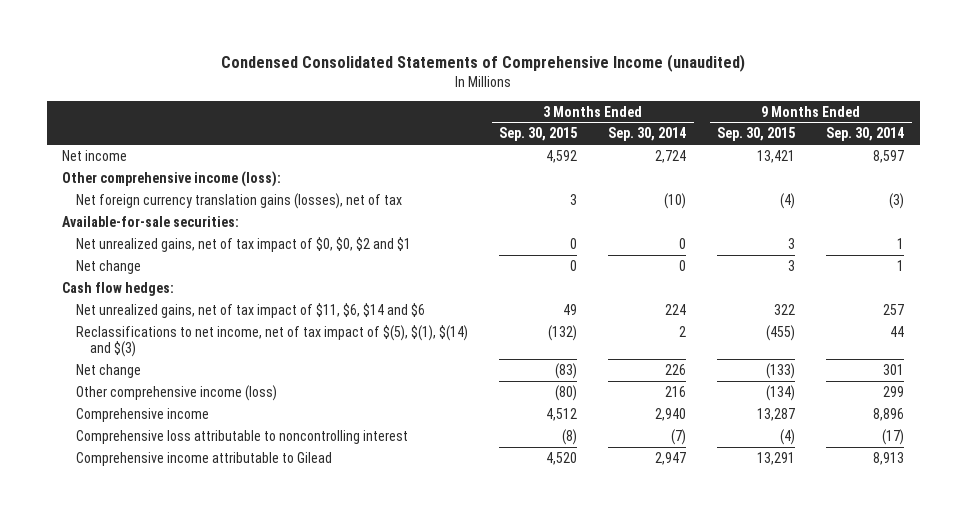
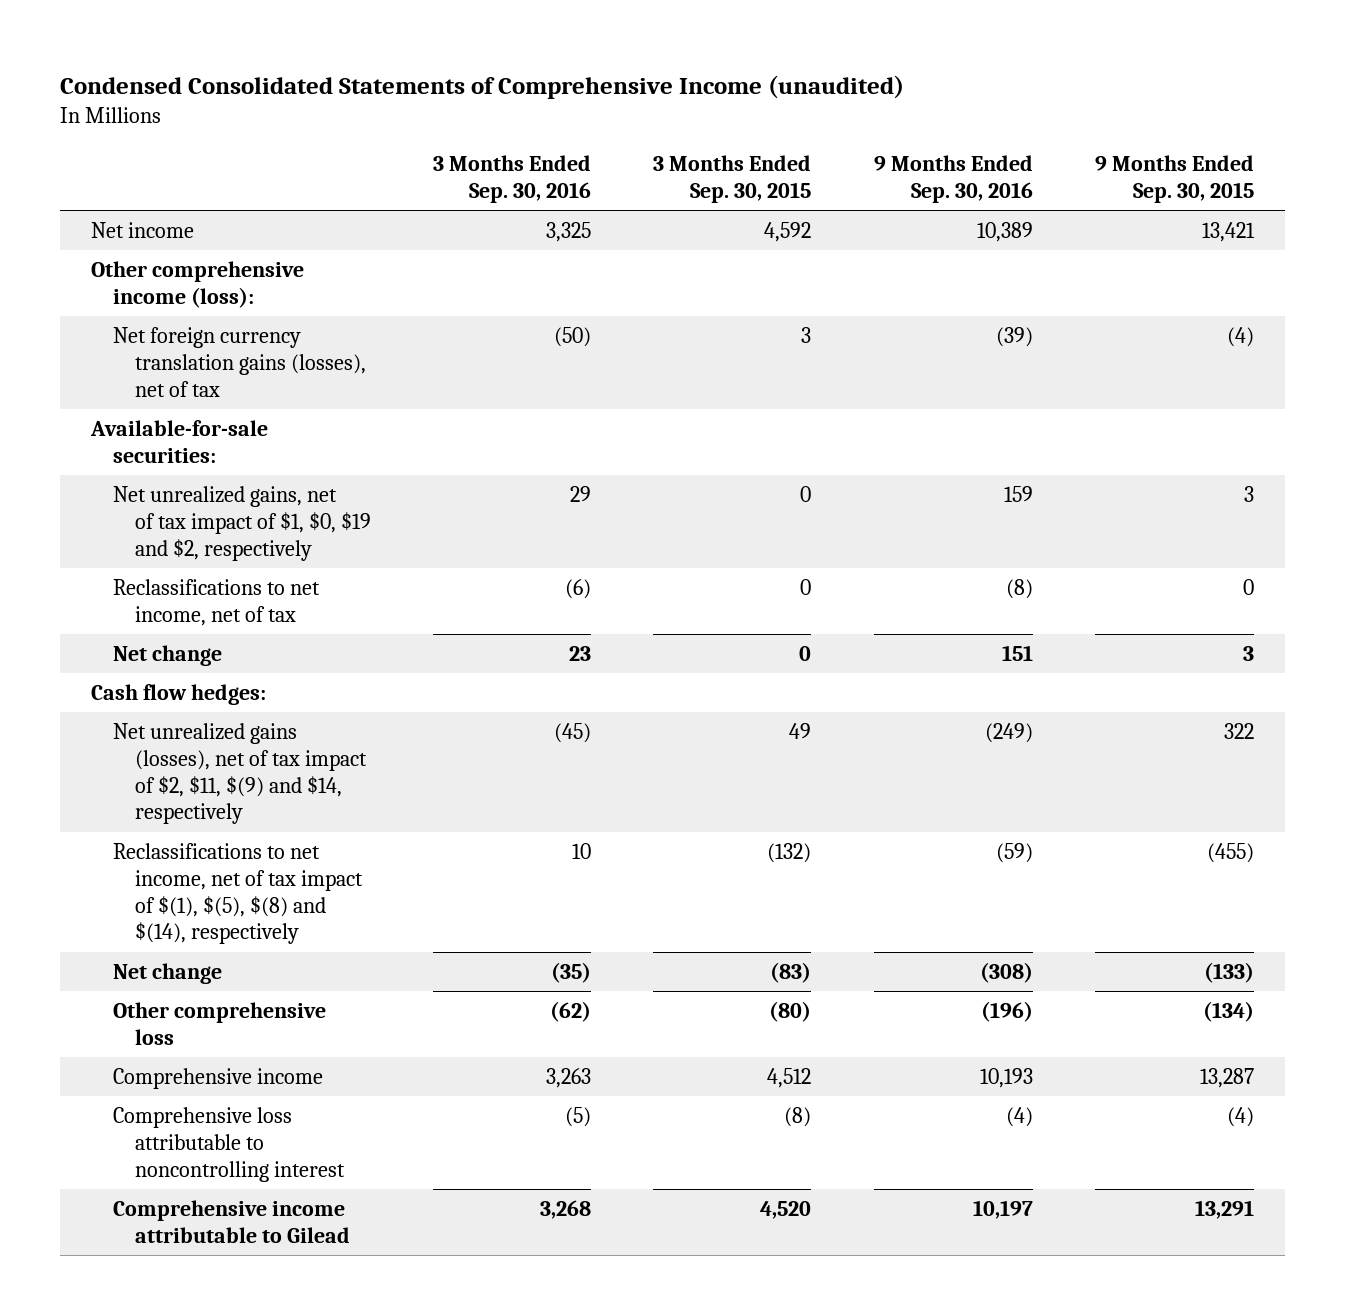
[608,127,687,142] Sep. 30, 2014 -> none
[826,127,905,142] Sep. 30, 2014 -> none
none -> [433,155,592,203] 3 Months Ended Sep. 30, 2016
none -> [873,155,1033,203] 9 Months Ended Sep. 30, 2016
[76,236,412,252] Net unrealized gains, net of tax impact of $0, $0, $2 and $1 -> [113,486,371,561] Net unrealized gains, net of tax impact of $1, $0, $19 and $2, respectively
none -> [113,579,321,626] Reclassifications to net income, net of tax
[76,302,426,318] Net unrealized gains, net of tax impact of $11, $6, $14 and $6 -> [113,723,367,825] Net unrealized gains (losses), net of tax impact of $2, $11, $(9) and $14, respectively
[76,324,469,357] Reclassifications to net income, net of tax impact of $(5), $(1), $(14) and $(3) -> [113,843,363,945] Reclassifications to net income, net of tax impact of $(1), $(5), $(8) and $(14), respectively
[76,384,278,401] Other comprehensive income (loss) -> [113,1002,327,1045] Other comprehensive loss

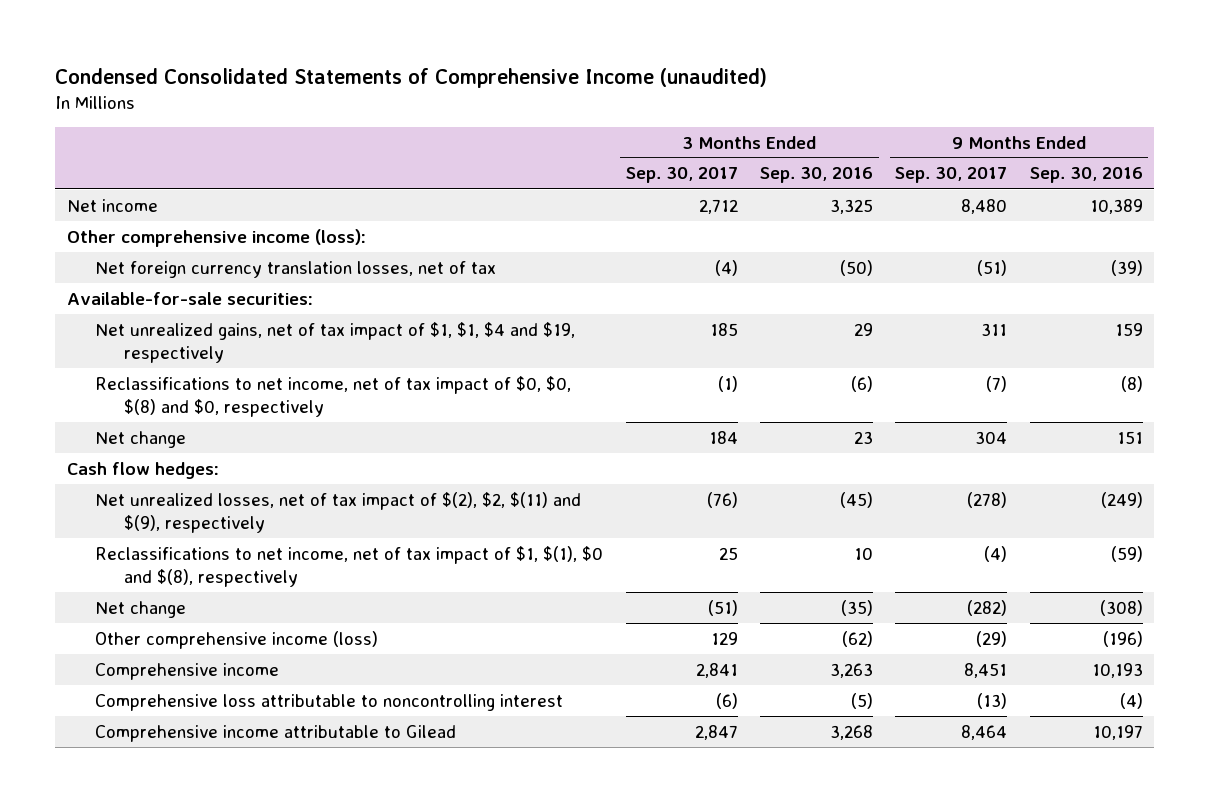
[653,155,812,203] 3 Months Ended Sep. 30, 2015 -> none
[1094,155,1254,203] 9 Months Ended Sep. 30, 2015 -> none
none -> [625,167,738,184] Sep. 30, 2017
none -> [895,167,1008,184] Sep. 30, 2017
[113,327,366,397] Net foreign currency translation gains (losses), net of tax -> [95,260,497,278] Net foreign currency translation losses, net of tax
[113,486,371,561] Net unrealized gains, net of tax impact of $1, $0, $19 and $2, respectively -> [95,321,576,363] Net unrealized gains, net of tax impact of $1, $1, $4 and $19, respectively
[113,579,321,626] Reclassifications to net income, net of tax -> [95,375,572,417] Reclassifications to net income, net of tax impact of $0, $0, $(8) and $0, respectively
[113,723,367,825] Net unrealized gains (losses), net of tax impact of $2, $11, $(9) and $14, respectively -> [95,491,582,533] Net unrealized losses, net of tax impact of $(2), $2, $(11) and $(9), respectively
[113,843,363,945] Reclassifications to net income, net of tax impact of $(1), $(5), $(8) and $(14), respectively -> [95,545,604,587] Reclassifications to net income, net of tax impact of $1, $(1), $0 and $(8), respectively
[113,1002,327,1045] Other comprehensive loss -> [95,630,379,649] Other comprehensive income (loss)

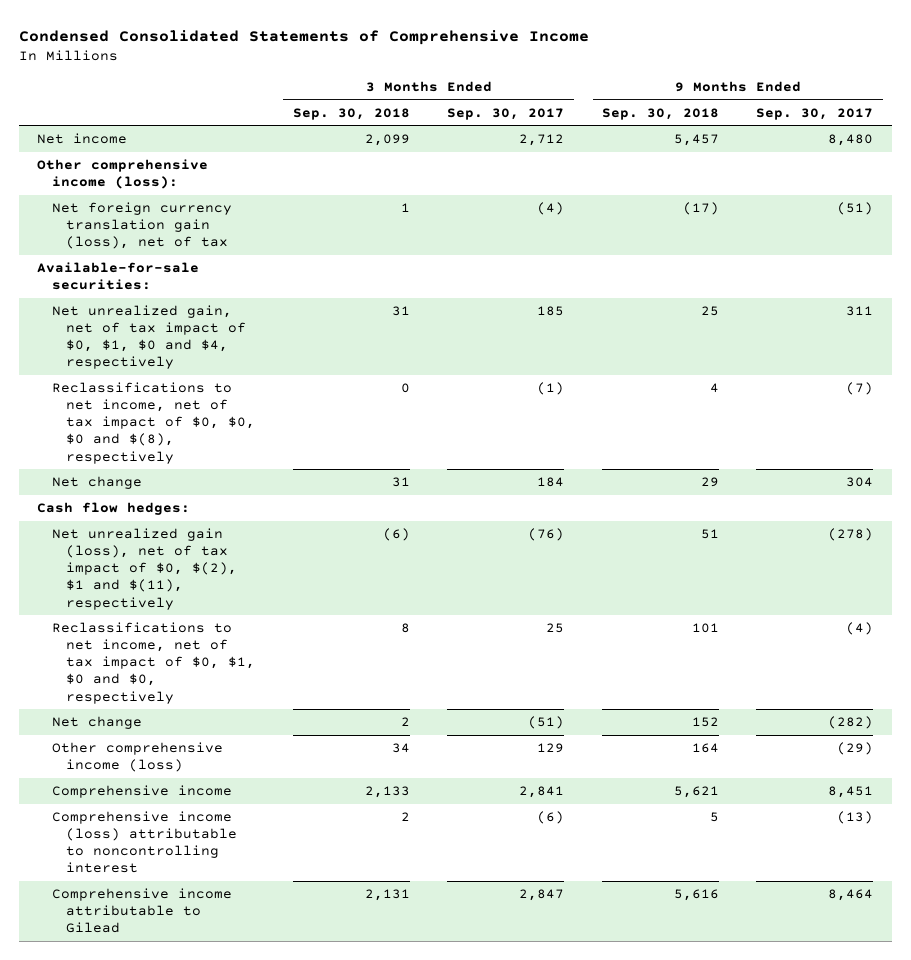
[55,67,768,88] Condensed Consolidated Statements of Comprehensive Income (unaudited) -> [18,29,589,45] Condensed Consolidated Statements of Comprehensive Income
[759,167,873,184] Sep. 30, 2016 -> none
[1029,167,1143,184] Sep. 30, 2016 -> none
none -> [292,107,410,120] Sep. 30, 2018
none -> [601,107,719,120] Sep. 30, 2018
[95,260,497,278] Net foreign currency translation losses, net of tax -> [51,201,232,250] Net foreign currency translation gain (loss), net of tax
[95,321,576,363] Net unrealized gains, net of tax impact of $1, $1, $4 and $19, respectively -> [51,304,247,370] Net unrealized gain, net of tax impact of $0, $1, $0 and $4, respectively
[95,375,572,417] Reclassifications to net income, net of tax impact of $0, $0, $(8) and $0, respectively -> [51,381,256,464] Reclassifications to net income, net of tax impact of $0, $0, $0 and $(8), respectively
[95,491,582,533] Net unrealized losses, net of tax impact of $(2), $2, $(11) and $(9), respectively -> [51,527,238,610] Net unrealized gain (loss), net of tax impact of $0, $(2), $1 and $(11), respectively
[95,545,604,587] Reclassifications to net income, net of tax impact of $1, $(1), $0 and $(8), respectively -> [51,621,256,704] Reclassifications to net income, net of tax impact of $0, $1, $0 and $0, respectively
[95,693,564,711] Comprehensive loss attributable to noncontrolling interest -> [51,810,238,874] Comprehensive income (loss) attributable to noncontrolling interest

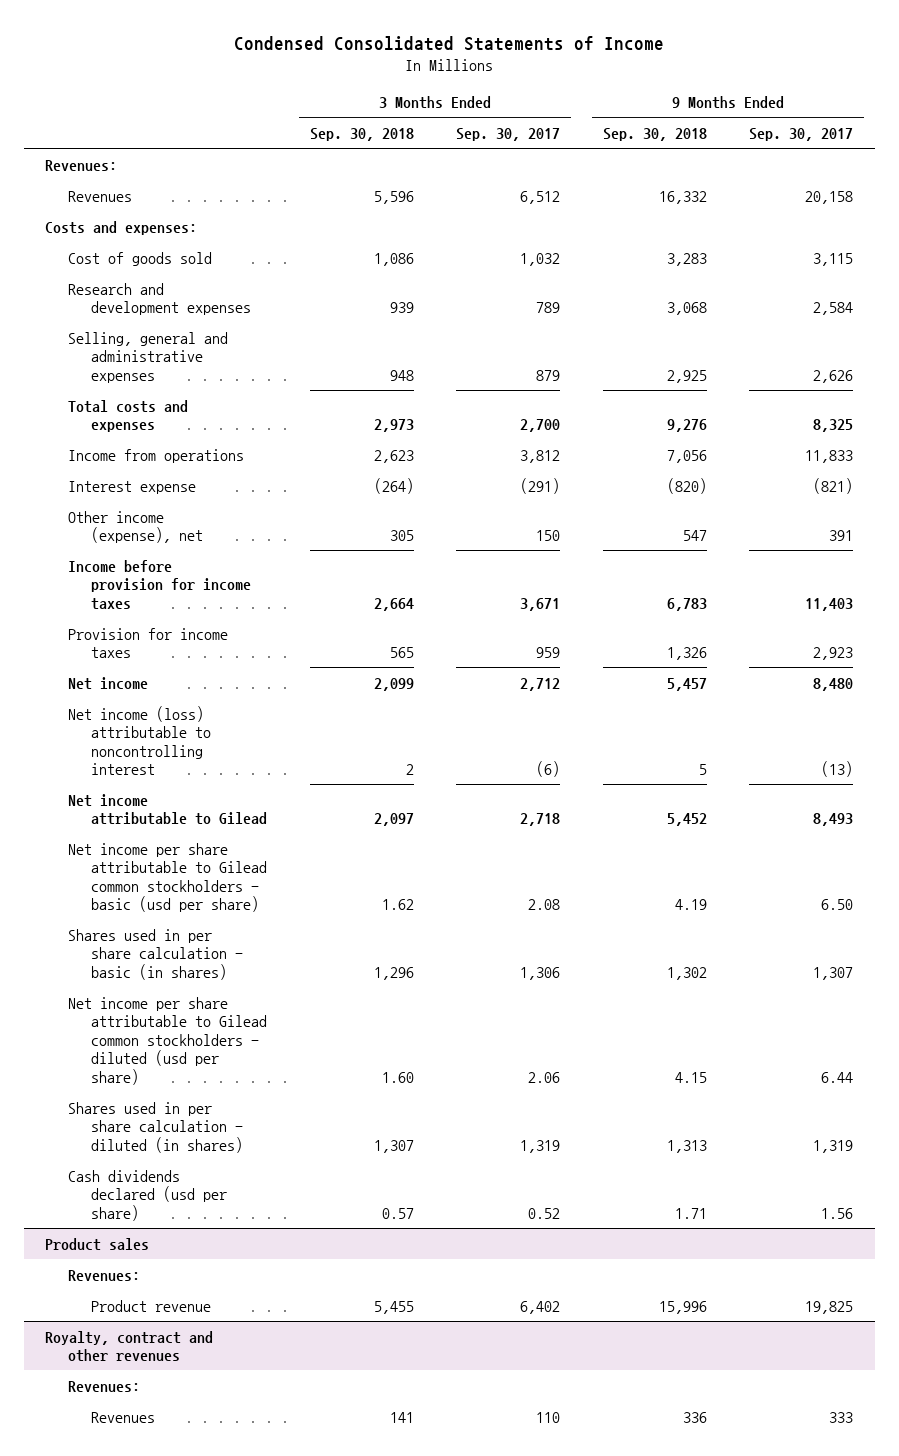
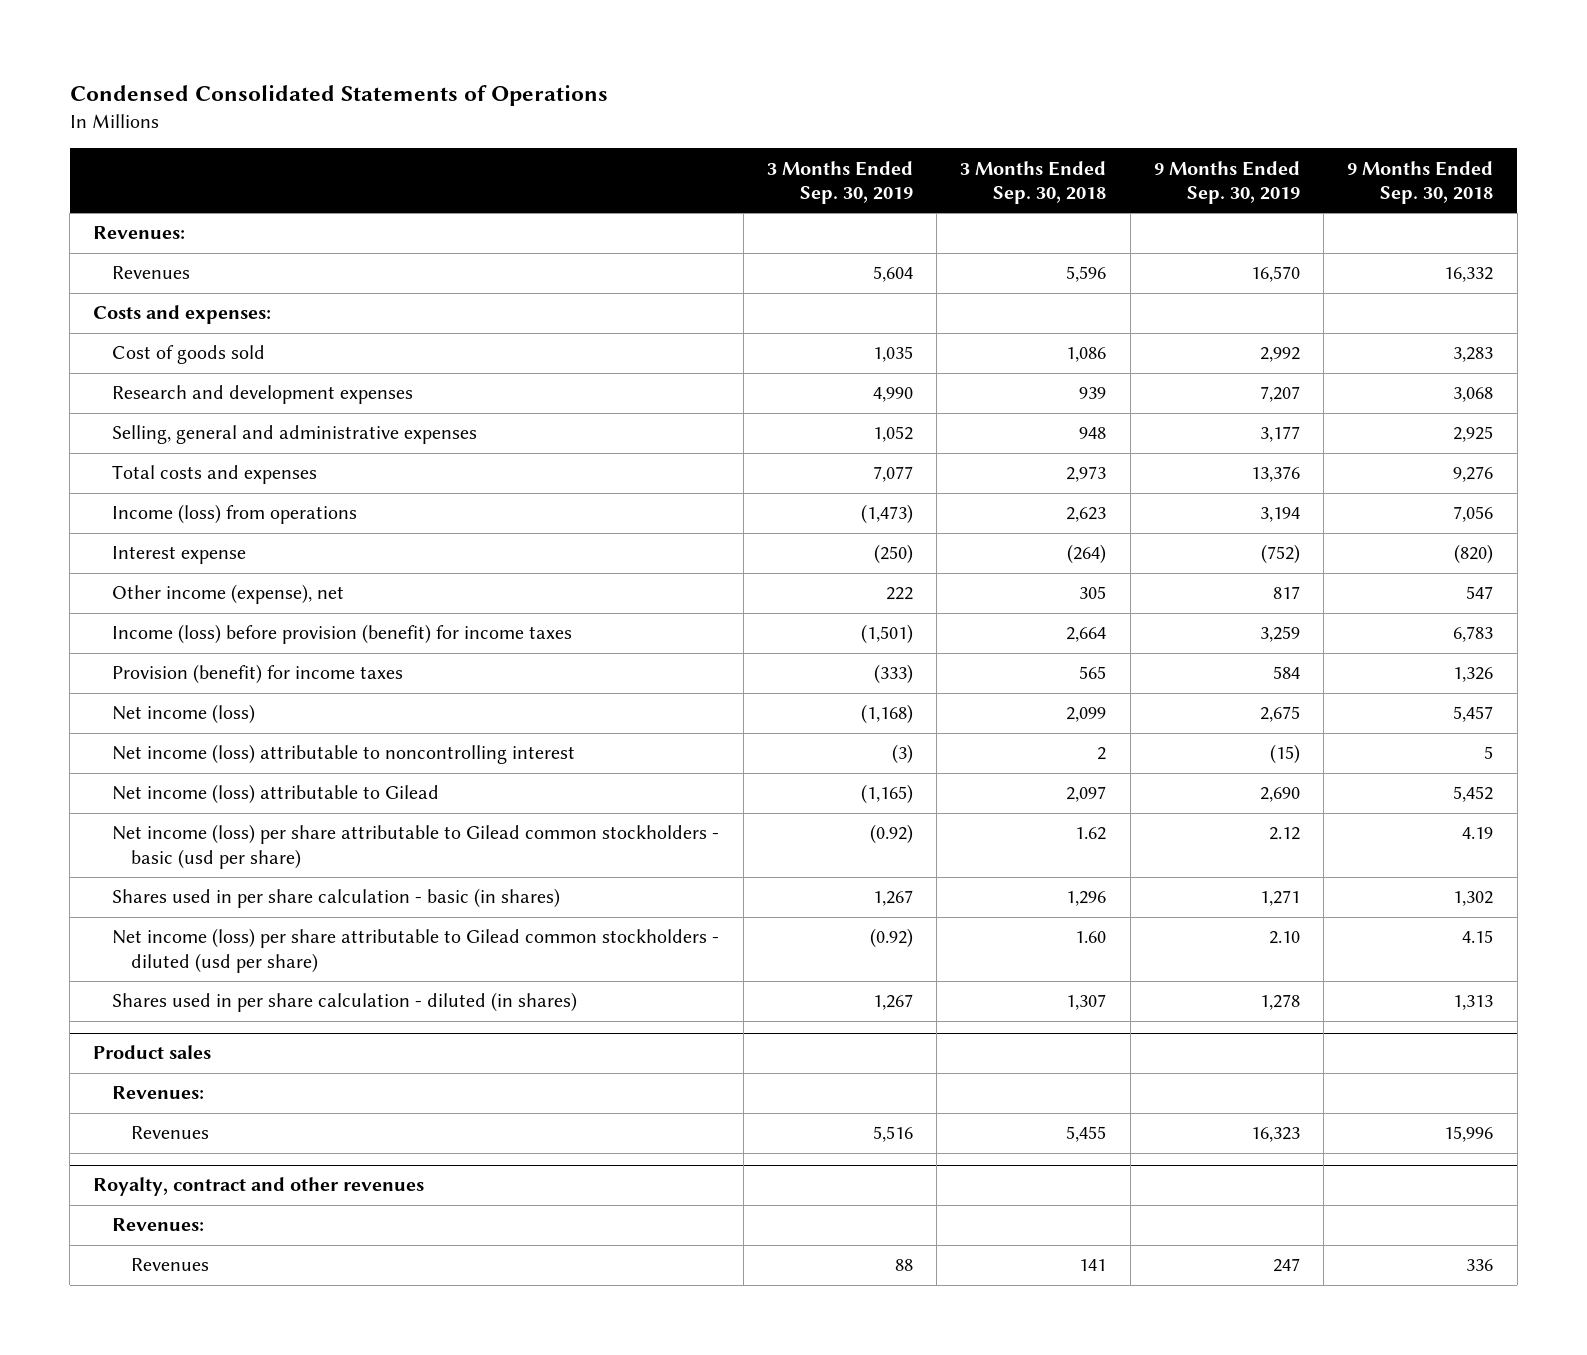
[234,35,665,51] Condensed Consolidated Statements of Income -> [69,85,608,107] Condensed Consolidated Statements of Operations
[456,127,561,141] Sep. 30, 2017 -> none
[749,127,854,141] Sep. 30, 2017 -> none
none -> [766,160,913,204] 3 Months Ended Sep. 30, 2019
none -> [1153,160,1300,204] 9 Months Ended Sep. 30, 2019
[68,448,245,463] Income from operations -> [112,504,358,525] Income (loss) from operations
[68,559,252,610] Income before provision for income taxes -> [112,624,573,645] Income (loss) before provision (benefit) for income taxes
[68,627,229,659] Provision for income taxes -> [112,664,404,685] Provision (benefit) for income taxes
[68,676,149,690] Net income -> [112,704,256,725] Net income (loss)
[68,793,268,826] Net income attributable to Gilead -> [112,784,440,805] Net income (loss) attributable to Gilead
[68,842,268,913] Net income per share attributable to Gilead common stockholders - basic (usd per share) -> [112,824,720,869] Net income (loss) per share attributable to Gilead common stockholders - basic (usd per share)
[68,996,268,1085] Net income per share attributable to Gilead common stockholders - diluted (usd per share) -> [112,928,720,973] Net income (loss) per share attributable to Gilead common stockholders - diluted (usd per share)
[68,1169,228,1221] Cash dividends declared (usd per share) -> none
[91,1299,212,1312] Product revenue -> [131,1126,210,1140] Revenues

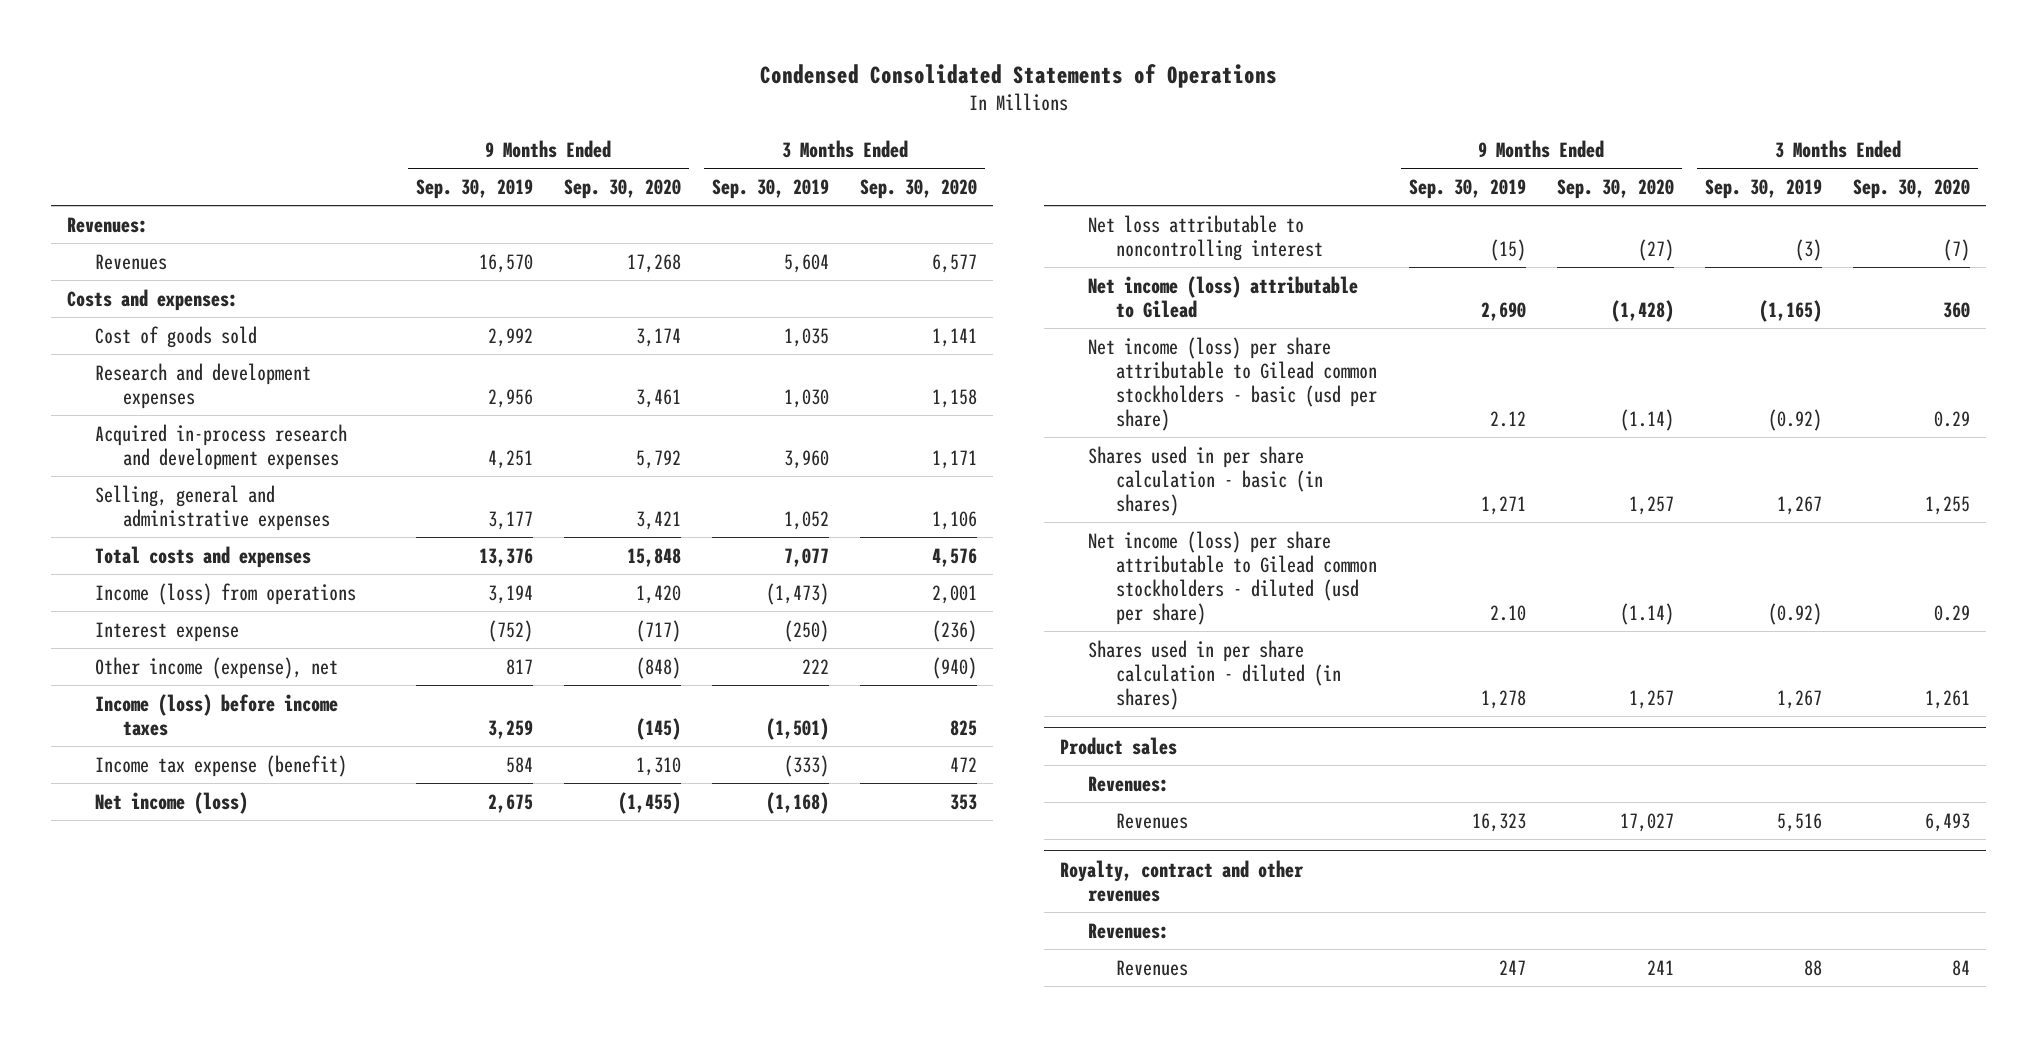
[960,160,1107,204] 3 Months Ended Sep. 30, 2018 -> none
[1347,160,1494,204] 9 Months Ended Sep. 30, 2018 -> none
none -> [563,178,681,199] Sep. 30, 2020
none -> [860,178,978,199] Sep. 30, 2020
[872,387,913,403] 4,990 -> [784,388,830,408] 1,030
[1259,386,1300,403] 7,207 -> [487,388,533,408] 2,956
none -> [95,423,348,470] Acquired in-process research and development expenses
[112,624,573,645] Income (loss) before provision (benefit) for income taxes -> [95,693,339,736] Income (loss) before income taxes
[112,664,404,685] Provision (benefit) for income taxes -> [95,754,348,777] Income tax expense (benefit)
[112,744,576,765] Net income (loss) attributable to noncontrolling interest -> [1088,214,1324,261] Net loss attributable to noncontrolling interest

